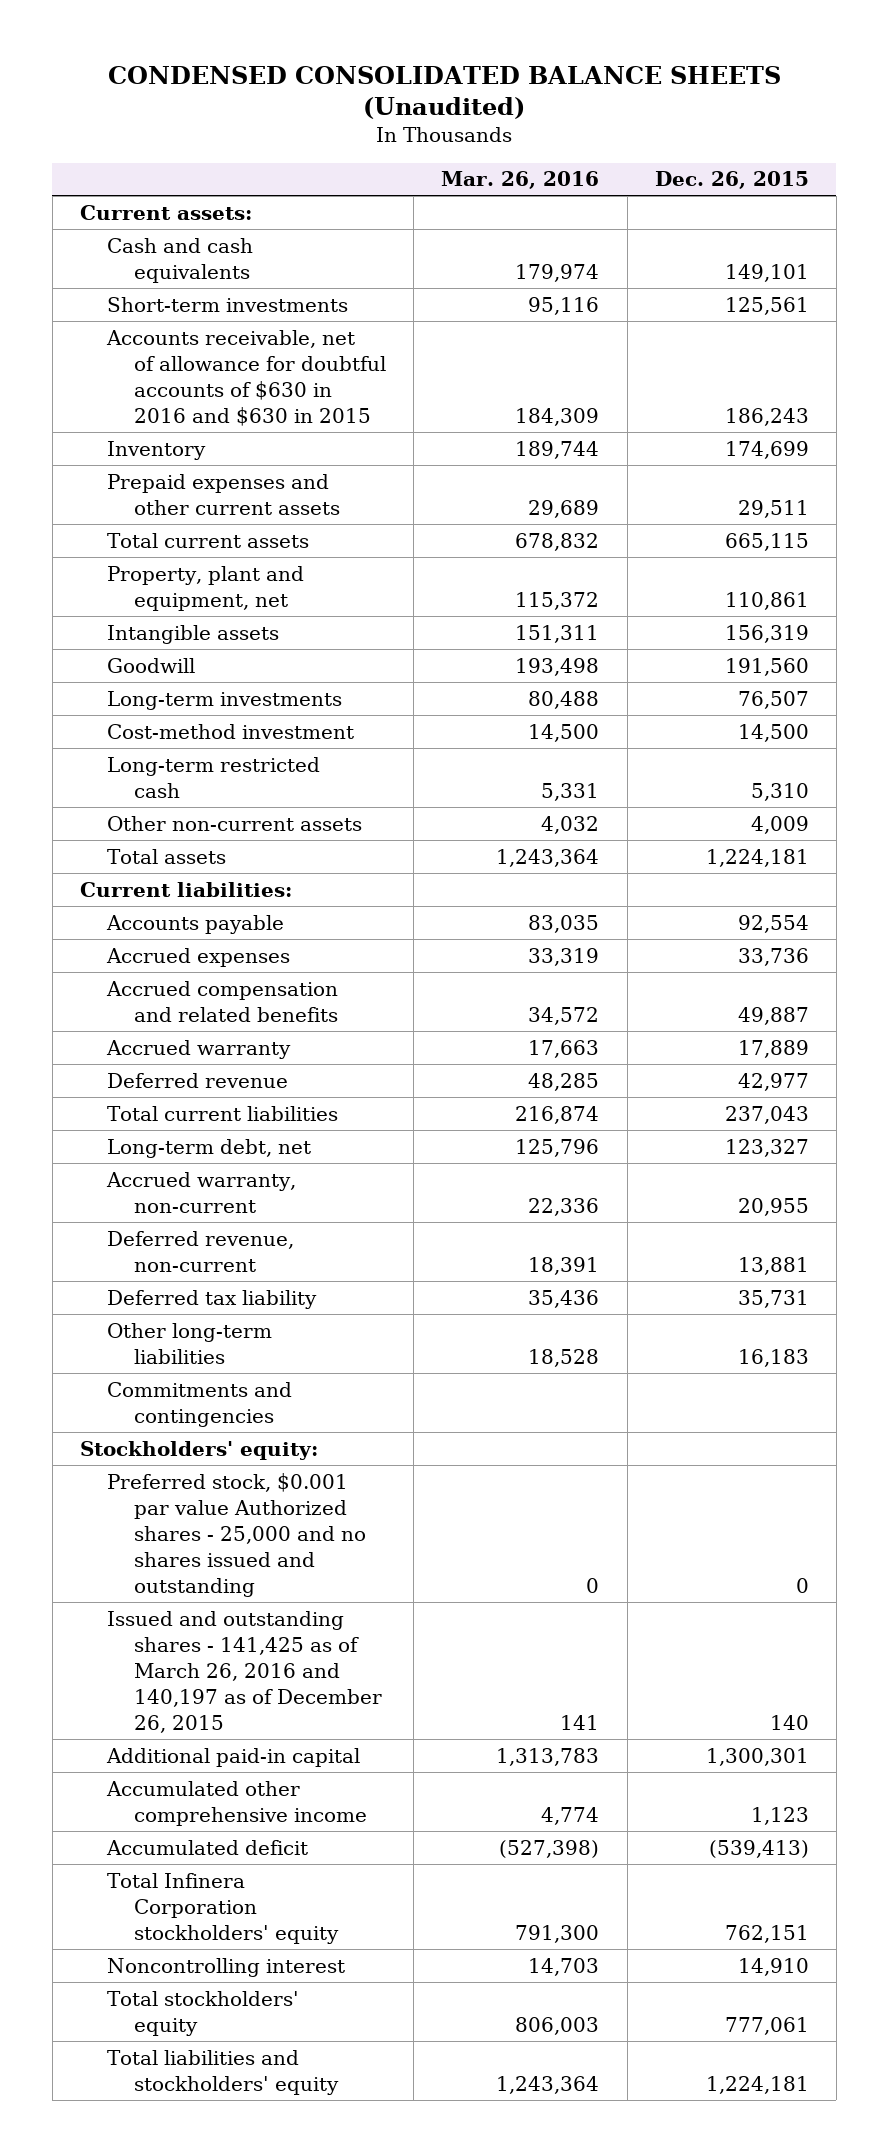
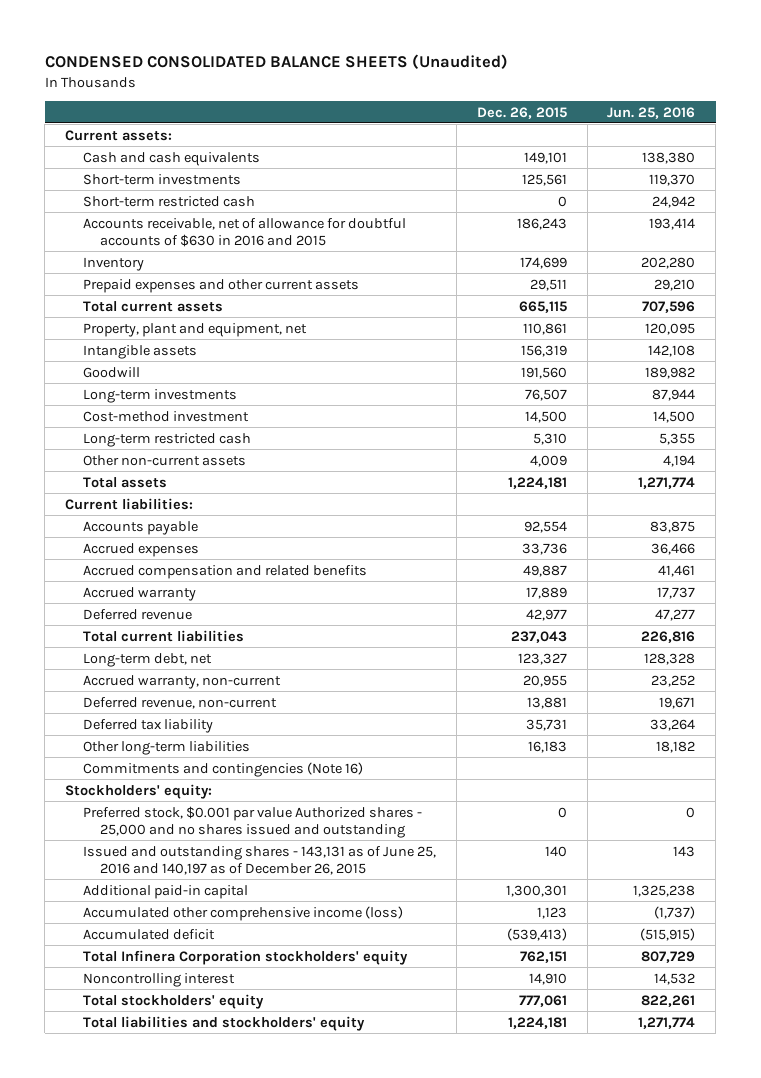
[441,171,600,190] Mar. 26, 2016 -> none
none -> [607,106,696,119] Jun. 25, 2016
none -> [82,195,255,207] Short-term restricted cash
[106,329,387,426] Accounts receivable, net of allowance for doubtful accounts of $630 in 2016 and $630 in 2015 -> [82,217,406,247] Accounts receivable, net of allowance for doubtful accounts of $630 in 2016 and 2015
[107,1381,293,1427] Commitments and contingencies -> [82,761,363,777] Commitments and contingencies (Note 16)
[107,1610,383,1733] Issued and outstanding shares - 141,425 as of March 26, 2016 and 140,197 as of December 26, 2015 -> [82,845,436,875] Issued and outstanding shares - 143,131 as of June 25, 2016 and 140,197 as of December 26, 2015
[106,1780,368,1826] Accumulated other comprehensive income -> [82,905,403,921] Accumulated other comprehensive income (loss)

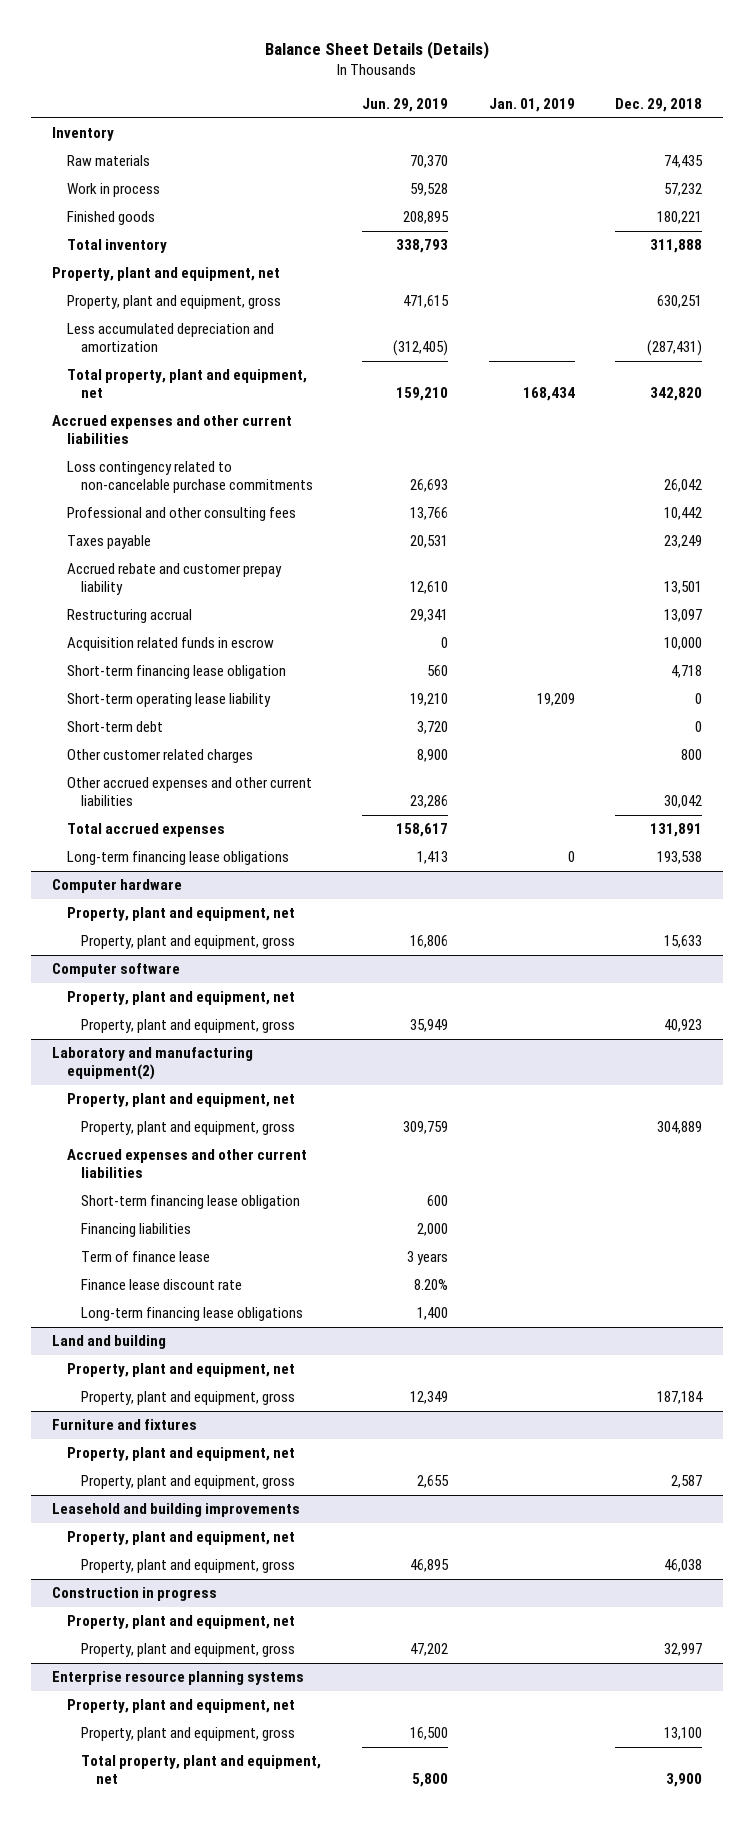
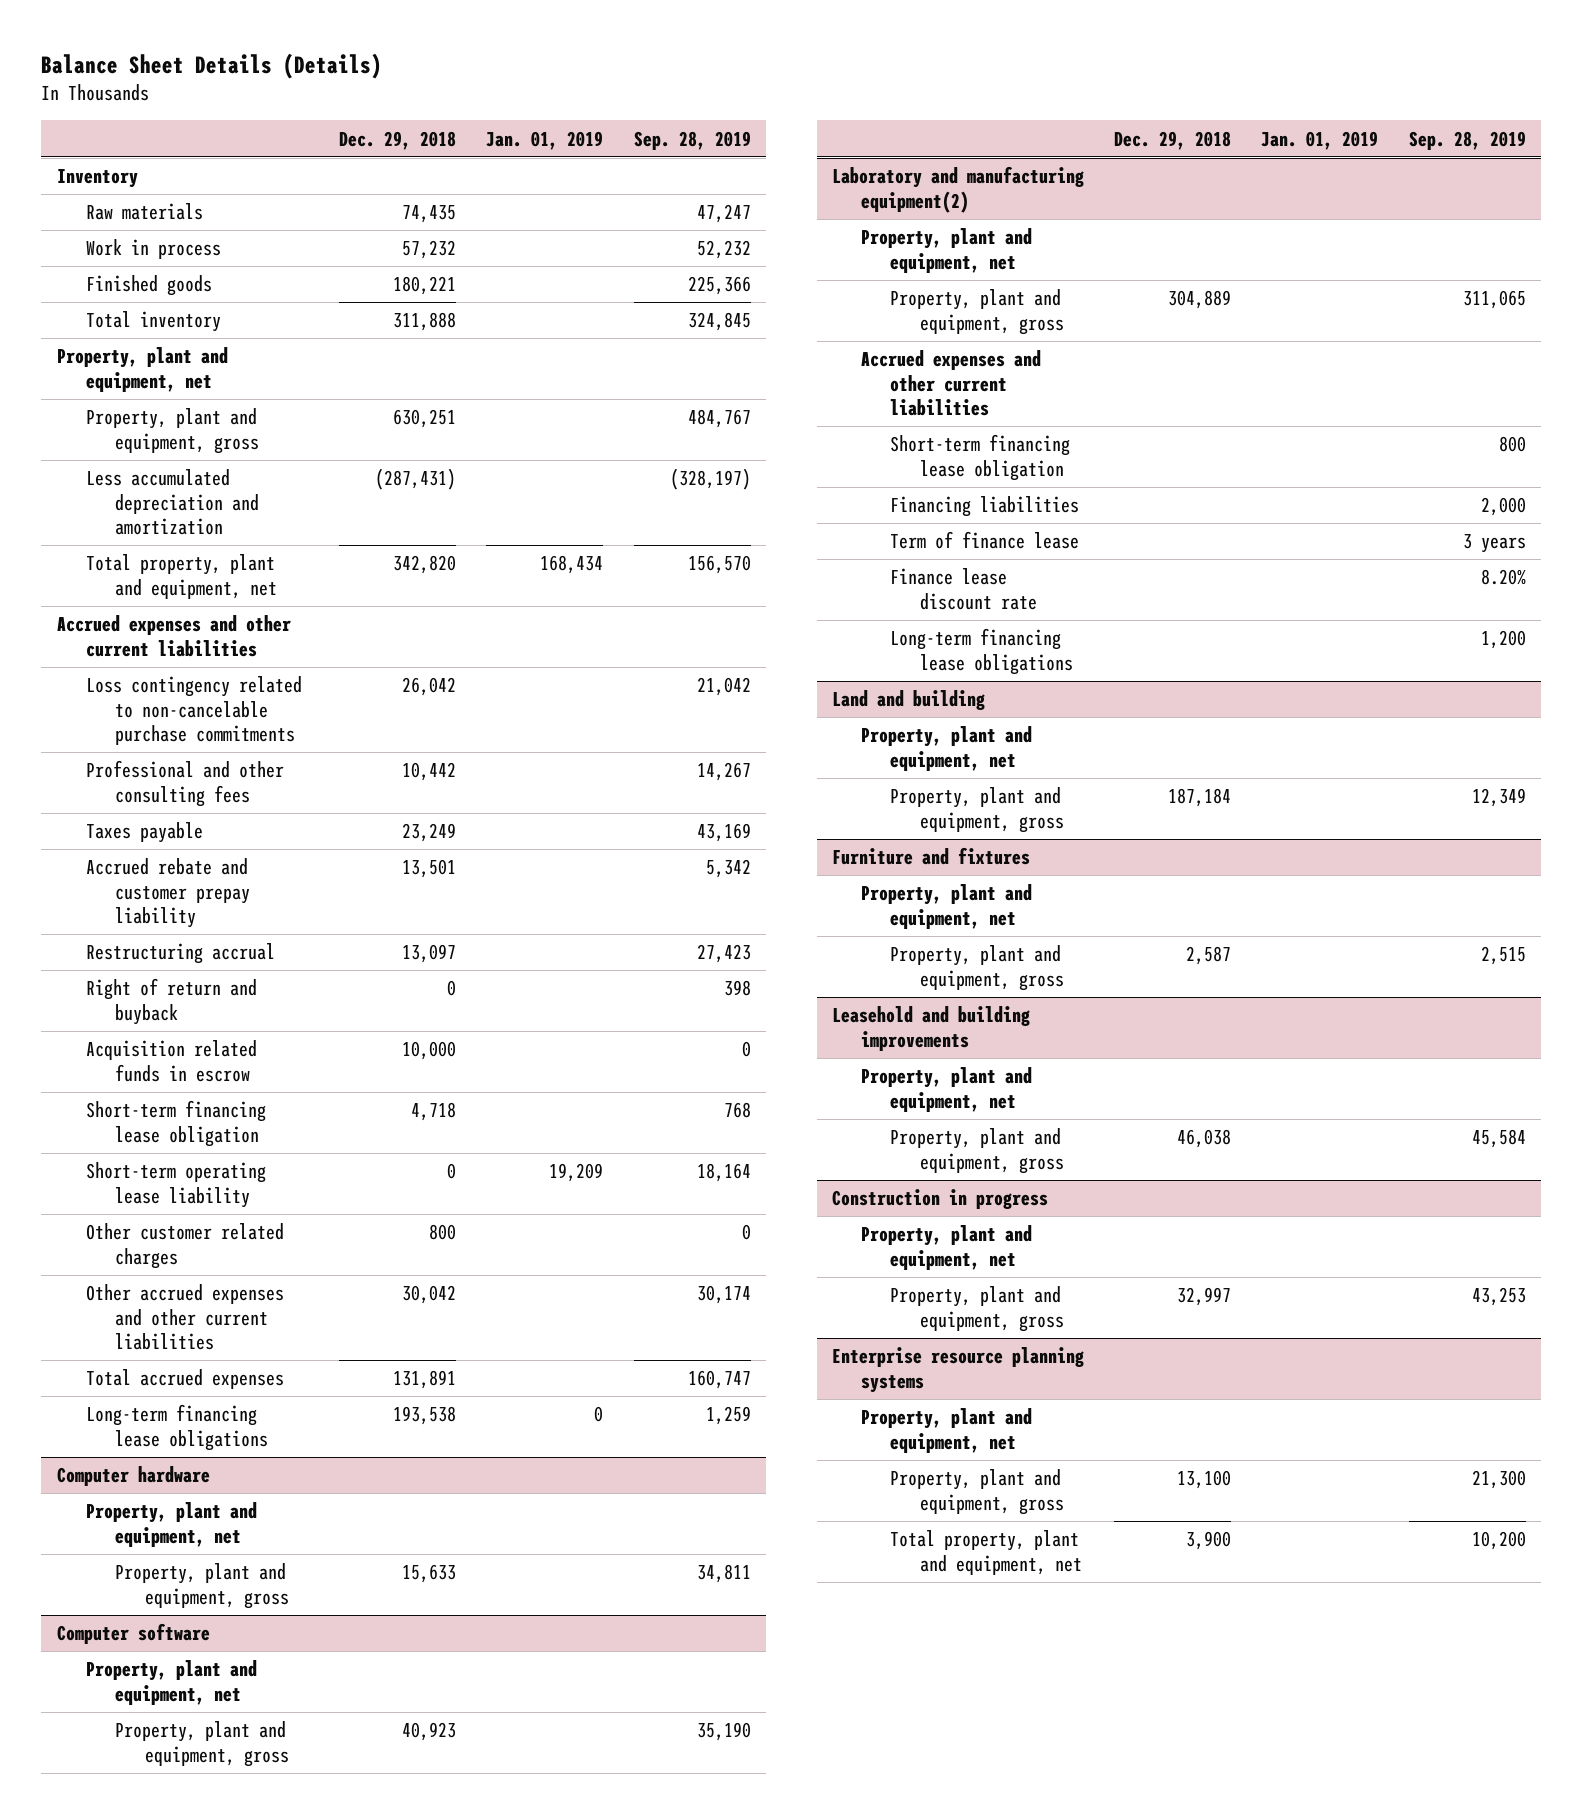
[361,98,448,113] Jun. 29, 2019 -> none
none -> [633,130,751,150] Sep. 28, 2019
none -> [85,978,257,1025] Right of return and buyback
[66,721,163,733] Short-term debt -> none

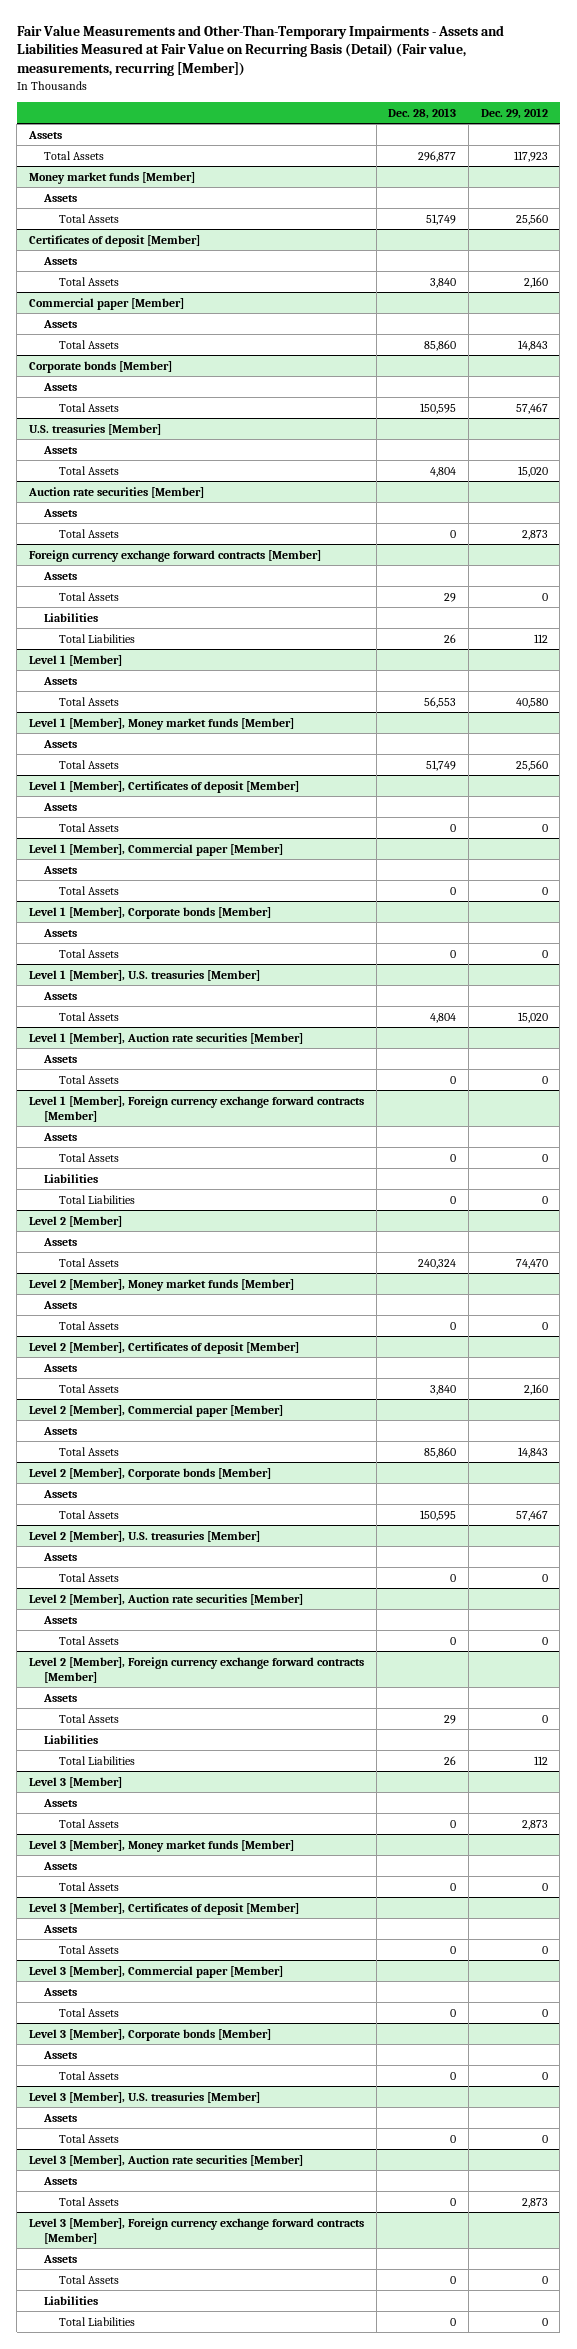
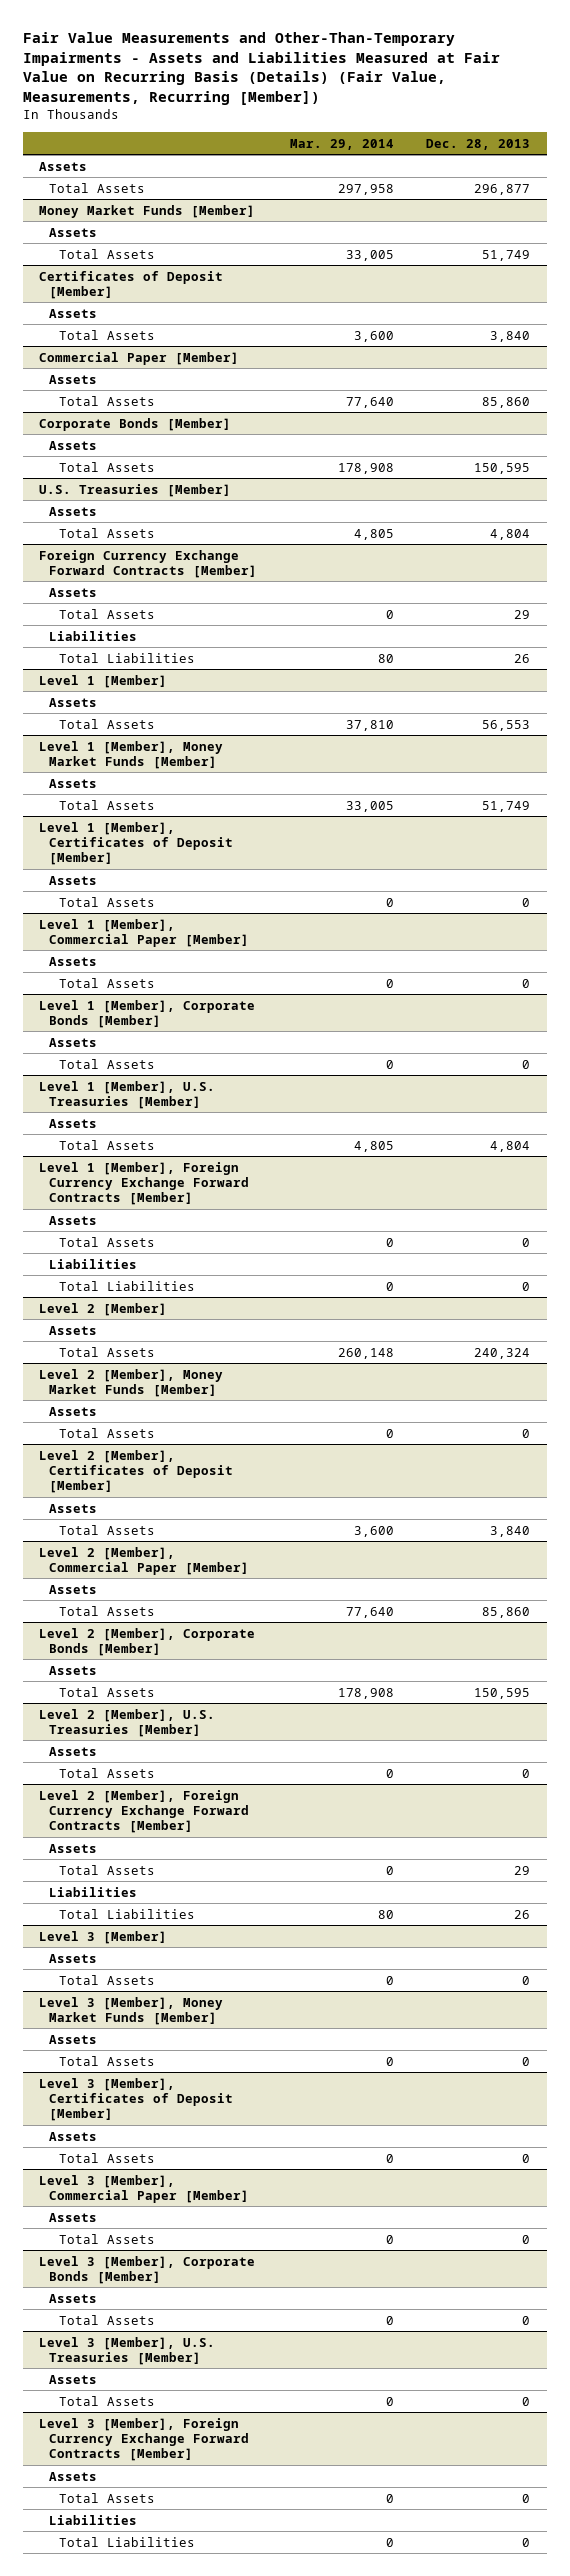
[16,24,504,77] Fair Value Measurements and Other-Than-Temporary Impairments - Assets and Liabilities Measured at Fair Value on Recurring Basis (Detail) (Fair value, measurements, recurring [Member]) -> [23,31,501,106] Fair Value Measurements and Other-Than-Temporary Impairments - Assets and Liabilities Measured at Fair Value on Recurring Basis (Details) (Fair Value, Measurements, Recurring [Member])
[480,107,548,119] Dec. 29, 2012 -> none
none -> [289,138,394,150] Mar. 29, 2014
[28,171,195,184] Money market funds [Member] -> [39,204,256,218] Money Market Funds [Member]
[28,234,200,247] Certificates of deposit [Member] -> [39,270,224,299] Certificates of Deposit [Member]
[28,297,184,310] Commercial paper [Member] -> [39,351,240,365] Commercial Paper [Member]
[28,360,172,373] Corporate bonds [Member] -> [39,417,232,431] Corporate Bonds [Member]
[28,423,161,435] U.S. treasuries [Member] -> [39,483,232,497] U.S. Treasuries [Member]
[27,486,204,498] Auction rate securities [Member] -> none
[42,508,77,517] Assets -> none
[59,528,120,538] Total Assets -> none
[28,549,321,562] Foreign currency exchange forward contracts [Member] -> [39,549,258,578] Foreign Currency Exchange Forward Contracts [Member]
[28,717,294,730] Level 1 [Member], Money market funds [Member] -> [39,740,224,769] Level 1 [Member], Money Market Funds [Member]
[28,780,299,793] Level 1 [Member], Certificates of deposit [Member] -> [39,821,234,866] Level 1 [Member], Certificates of Deposit [Member]
[28,843,283,856] Level 1 [Member], Commercial paper [Member] -> [39,918,250,947] Level 1 [Member], Commercial Paper [Member]
[28,906,271,919] Level 1 [Member], Corporate bonds [Member] -> [39,999,256,1028] Level 1 [Member], Corporate Bonds [Member]
[28,969,260,981] Level 1 [Member], U.S. treasuries [Member] -> [39,1080,216,1109] Level 1 [Member], U.S. Treasuries [Member]
[28,1032,303,1044] Level 1 [Member], Auction rate securities [Member] -> none
[42,1054,77,1063] Assets -> none
[59,1074,120,1084] Total Assets -> none
[28,1095,364,1122] Level 1 [Member], Foreign currency exchange forward contracts [Member] -> [39,1161,250,1206] Level 1 [Member], Foreign Currency Exchange Forward Contracts [Member]
[28,1278,294,1291] Level 2 [Member], Money market funds [Member] -> [39,1368,224,1397] Level 2 [Member], Money Market Funds [Member]
[28,1341,299,1354] Level 2 [Member], Certificates of deposit [Member] -> [39,1449,234,1494] Level 2 [Member], Certificates of Deposit [Member]
[28,1404,283,1417] Level 2 [Member], Commercial paper [Member] -> [39,1546,250,1575] Level 2 [Member], Commercial Paper [Member]
[28,1467,271,1480] Level 2 [Member], Corporate bonds [Member] -> [39,1627,256,1656] Level 2 [Member], Corporate Bonds [Member]
[42,1552,77,1561] Assets -> none
[59,1572,120,1582] Total Assets -> none
[28,1593,303,1605] Level 2 [Member], Auction rate securities [Member] -> none
[28,1530,260,1542] Level 2 [Member], U.S. treasuries [Member] -> [39,1708,216,1737] Level 2 [Member], U.S. Treasuries [Member]
[28,1656,364,1683] Level 2 [Member], Foreign currency exchange forward contracts [Member] -> [39,1789,250,1834] Level 2 [Member], Foreign Currency Exchange Forward Contracts [Member]
[42,1861,77,1870] Assets -> none
[59,1881,120,1891] Total Assets -> none
[28,1902,299,1915] Level 3 [Member], Certificates of deposit [Member] -> none
[28,1839,294,1852] Level 3 [Member], Money market funds [Member] -> [39,1996,224,2025] Level 3 [Member], Money Market Funds [Member]
[28,1965,283,1978] Level 3 [Member], Commercial paper [Member] -> none
none -> [39,2077,234,2122] Level 3 [Member], Certificates of Deposit [Member]
[28,2028,271,2041] Level 3 [Member], Corporate bonds [Member] -> none
none -> [39,2174,250,2203] Level 3 [Member], Commercial Paper [Member]
[28,2091,260,2103] Level 3 [Member], U.S. treasuries [Member] -> none
none -> [39,2255,256,2284] Level 3 [Member], Corporate Bonds [Member]
[28,2154,303,2166] Level 3 [Member], Auction rate securities [Member] -> none
none -> [39,2336,216,2365] Level 3 [Member], U.S. Treasuries [Member]
[28,2217,364,2244] Level 3 [Member], Foreign currency exchange forward contracts [Member] -> [39,2417,250,2462] Level 3 [Member], Foreign Currency Exchange Forward Contracts [Member]

